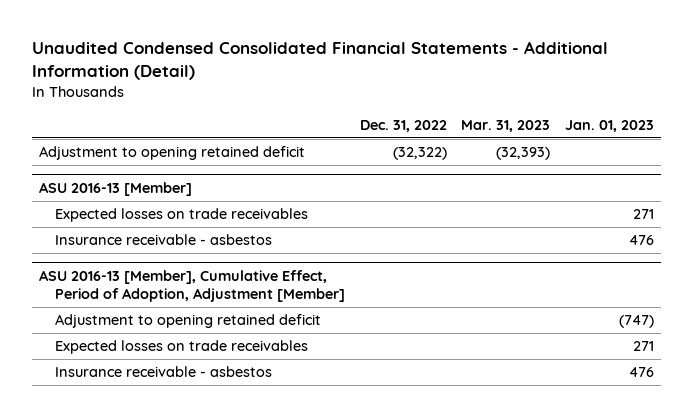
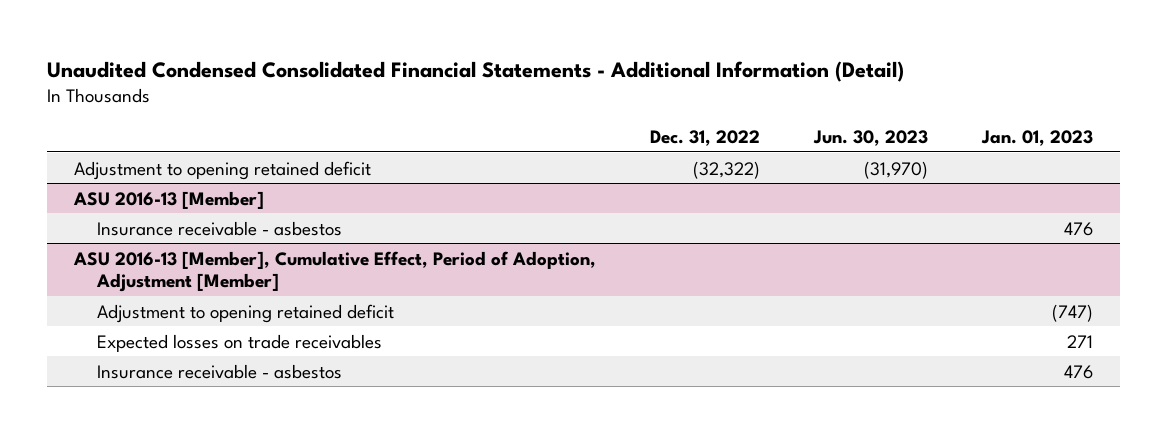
[461,119,551,132] Mar. 31, 2023 -> none
none -> [813,129,929,146] Jun. 30, 2023
[54,208,308,223] Expected losses on trade receivables -> none

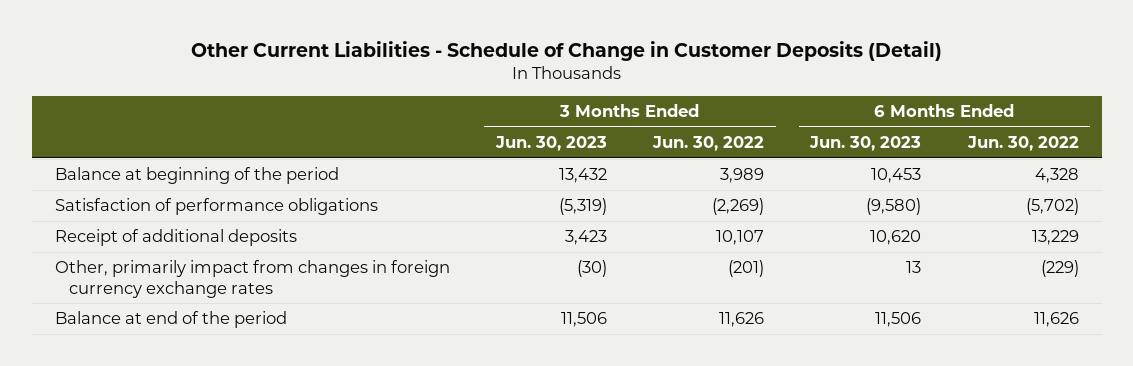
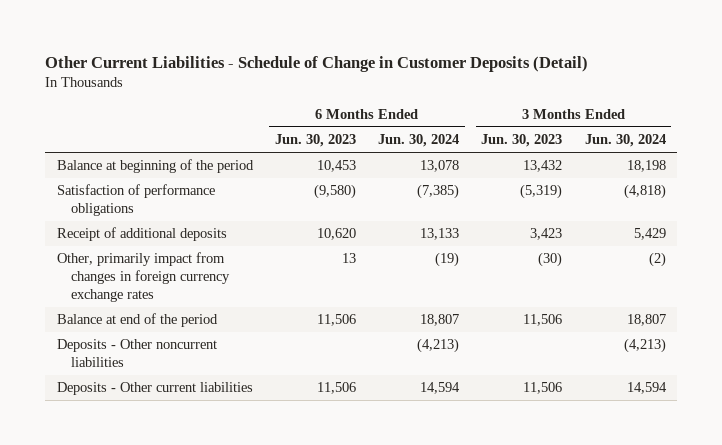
[652,136,765,152] Jun. 30, 2022 -> none
[966,136,1079,152] Jun. 30, 2022 -> none
none -> [378,134,460,148] Jun. 30, 2024
none -> [584,134,666,148] Jun. 30, 2024
none -> [56,339,217,368] Deposits - Other noncurrent liabilities
none -> [56,382,253,396] Deposits - Other current liabilities

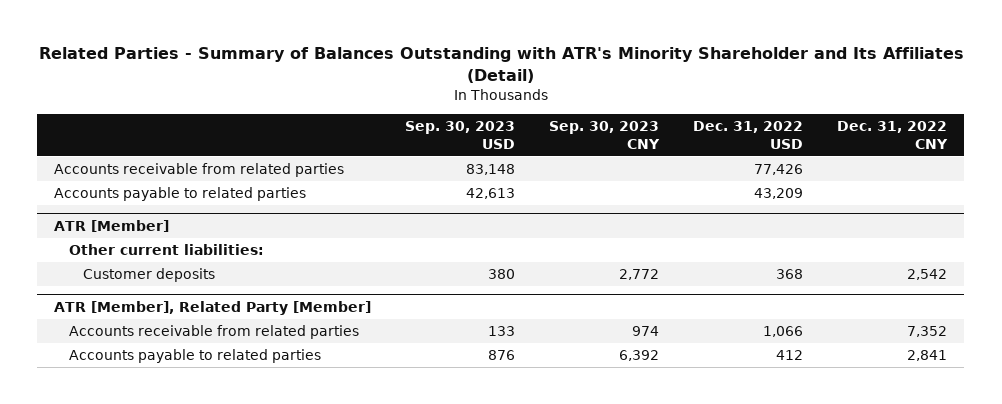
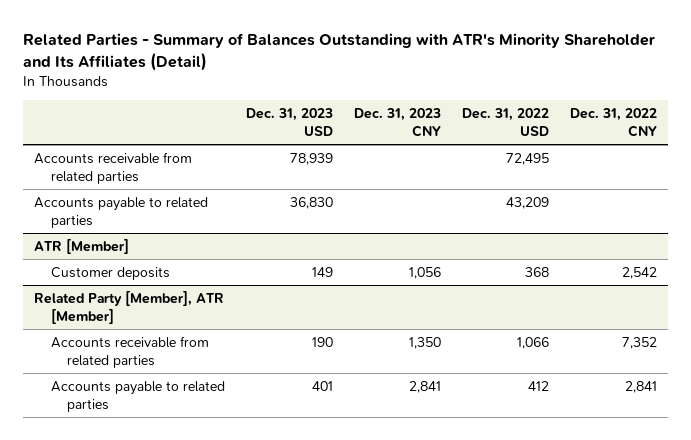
[405,121,516,149] Sep. 30, 2023 USD -> none
[549,121,661,149] Sep. 30, 2023 CNY -> none
none -> [245,107,333,136] Dec. 31, 2023 USD
none -> [353,107,441,137] Dec. 31, 2023 CNY
[754,164,804,176] 77,426 -> [506,152,550,165] 72,495
[68,244,264,256] Other current liabilities: -> none
[54,300,372,315] ATR [Member], Related Party [Member] -> [33,290,224,324] Related Party [Member], ATR [Member]

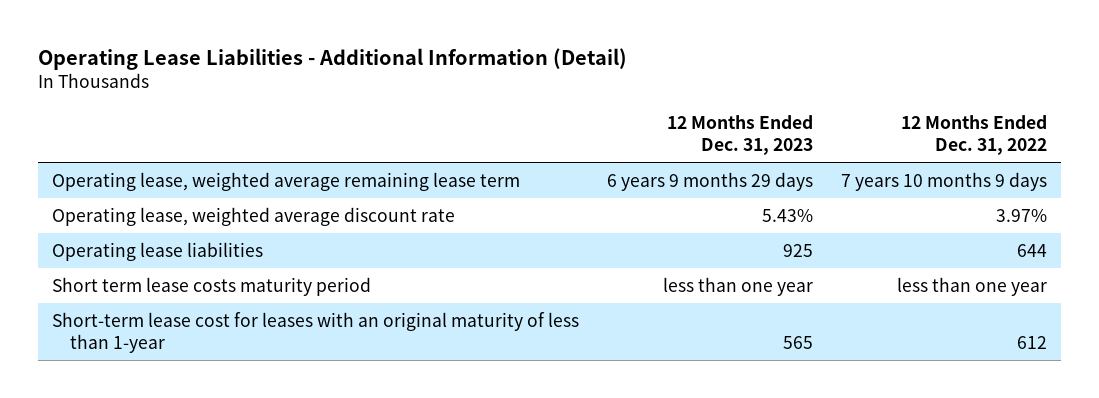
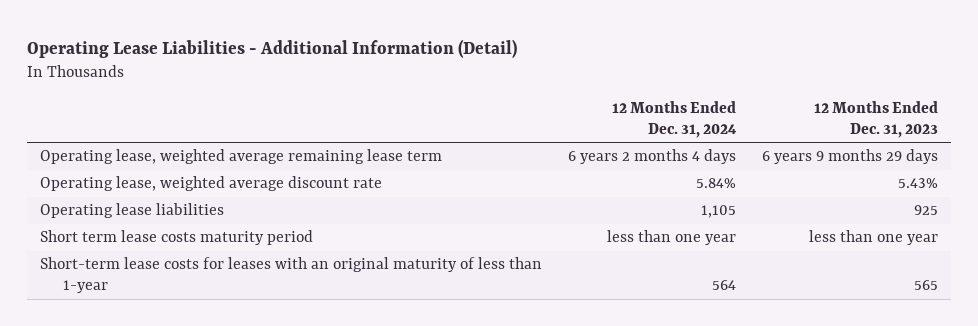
[901,115,1048,155] 12 Months Ended Dec. 31, 2022 -> none
none -> [611,100,737,138] 12 Months Ended Dec. 31, 2024
[51,311,579,353] Short-term lease cost for leases with an original maturity of less than 1-year -> [39,257,542,294] Short-term lease costs for leases with an original maturity of less than 1-year

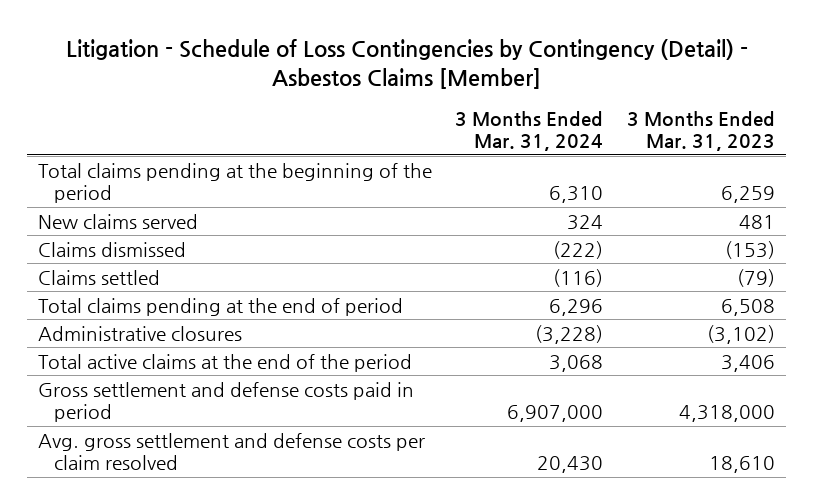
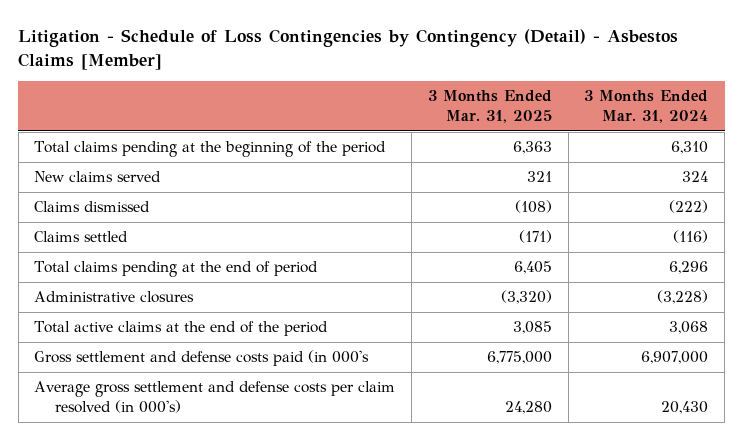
[626,110,775,152] 3 Months Ended Mar. 31, 2023 -> none
none -> [427,90,552,123] 3 Months Ended Mar. 31, 2025
[38,381,415,423] Gross settlement and defense costs paid in period -> [34,350,370,367] Gross settlement and defense costs paid (in 000's
[38,432,426,471] Avg. gross settlement and defense costs per claim resolved -> [34,381,396,413] Average gross settlement and defense costs per claim resolved (in 000's)

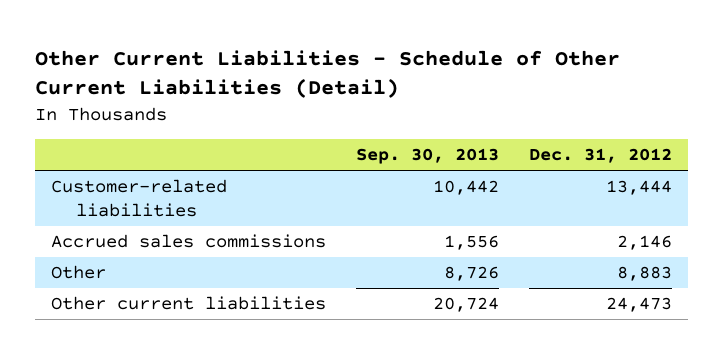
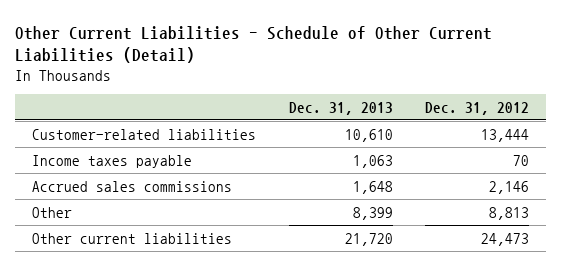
[356,148,500,165] Sep. 30, 2013 -> none
none -> [288,101,393,115] Dec. 31, 2013
none -> [31,154,192,168] Income taxes payable
[617,266,673,282] 8,883 -> [489,206,530,220] 8,813

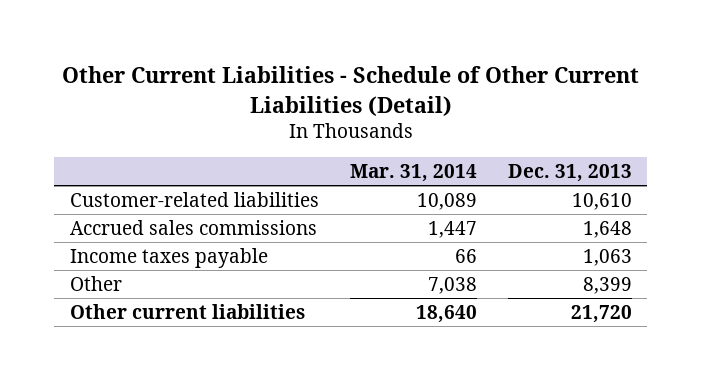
[425,101,530,115] Dec. 31, 2012 -> none
none -> [349,163,477,182] Mar. 31, 2014
[31,154,192,168] Income taxes payable -> [69,247,268,268] Income taxes payable

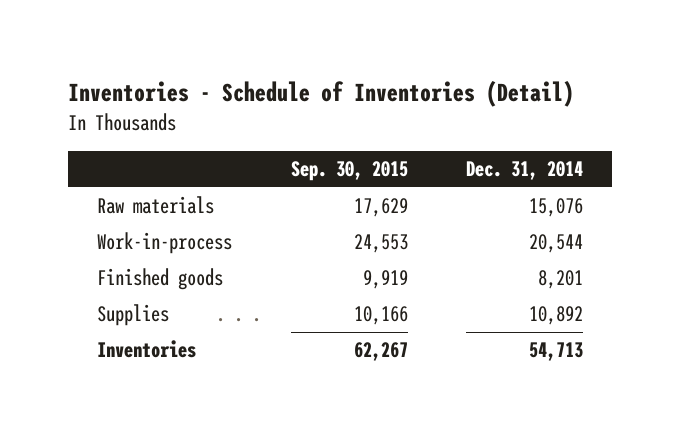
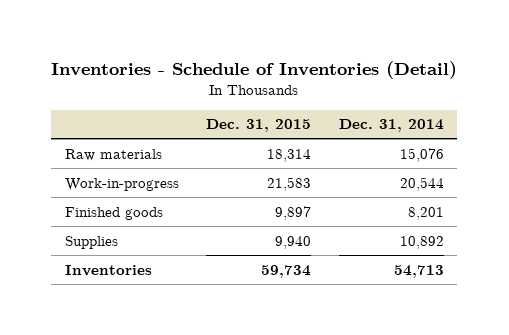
[290,161,408,182] Sep. 30, 2015 -> none
none -> [206,119,312,133] Dec. 31, 2015
[97,232,233,255] Work-in-process -> [64,177,179,191] Work-in-progress

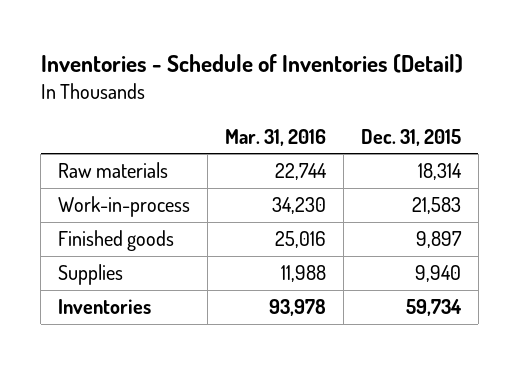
[338,119,444,133] Dec. 31, 2014 -> none
none -> [225,128,327,146] Mar. 31, 2016
[64,177,179,191] Work-in-progress -> [58,196,191,218] Work-in-process

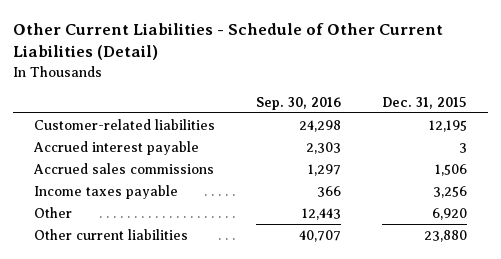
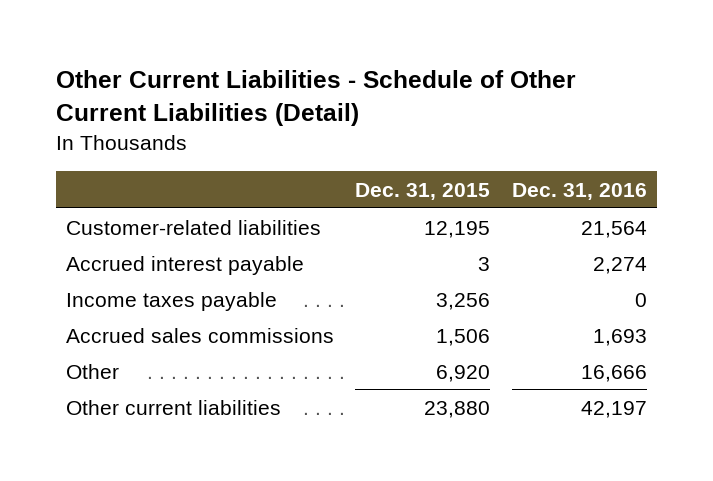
[255,96,341,110] Sep. 30, 2016 -> none
none -> [511,182,647,200] Dec. 31, 2016
[32,162,214,174] Accrued sales commissions -> [66,327,335,343] Accrued sales commissions

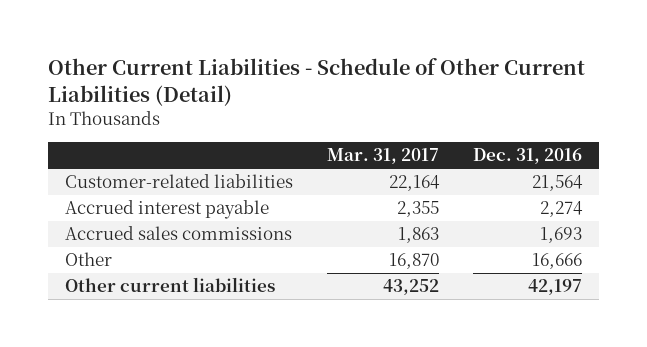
[355,182,491,200] Dec. 31, 2015 -> none
none -> [327,148,440,165] Mar. 31, 2017
[66,291,278,311] Income taxes payable -> none

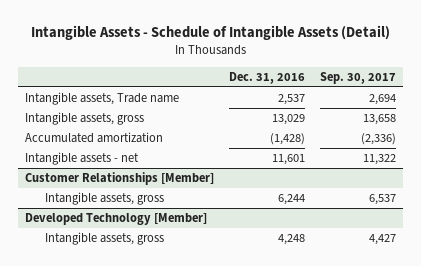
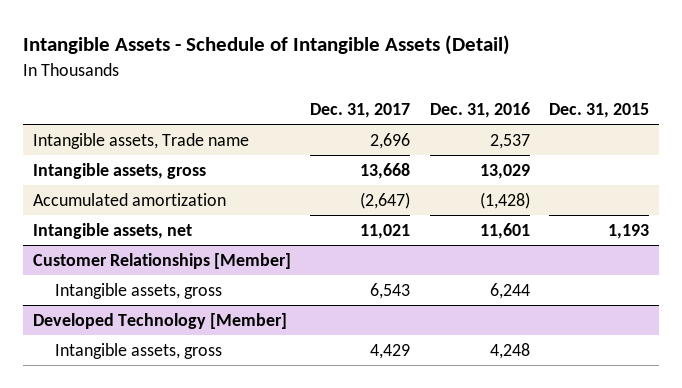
[320,71,397,84] Sep. 30, 2017 -> none
none -> [310,102,411,118] Dec. 31, 2017
none -> [549,102,650,118] Dec. 31, 2015
[25,152,140,166] Intangible assets - net -> [33,223,193,240] Intangible assets, net

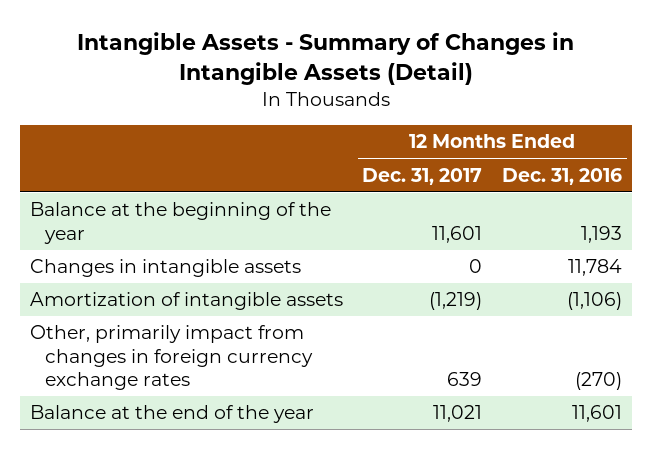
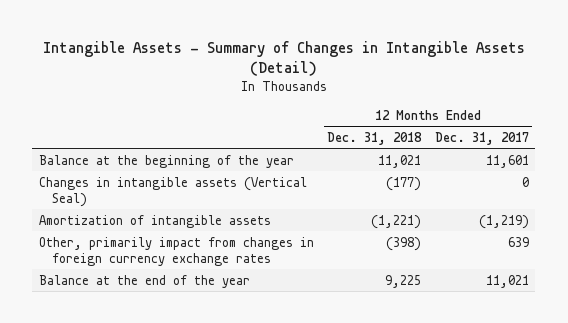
[502,167,623,185] Dec. 31, 2016 -> none
none -> [327,131,423,145] Dec. 31, 2018
[29,259,301,278] Changes in intangible assets -> [39,176,308,207] Changes in intangible assets (Vertical Seal)

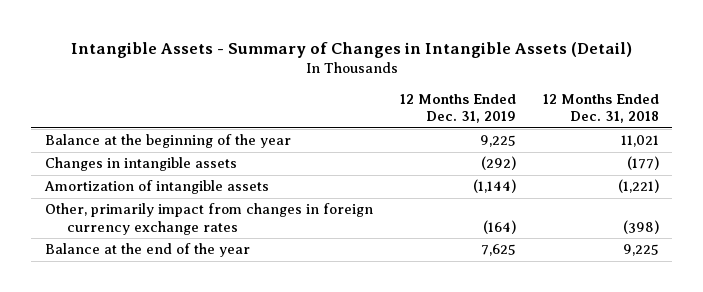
[434,131,529,145] Dec. 31, 2017 -> none
none -> [399,94,516,124] 12 Months Ended Dec. 31, 2019
[39,176,308,207] Changes in intangible assets (Vertical Seal) -> [44,157,237,172] Changes in intangible assets

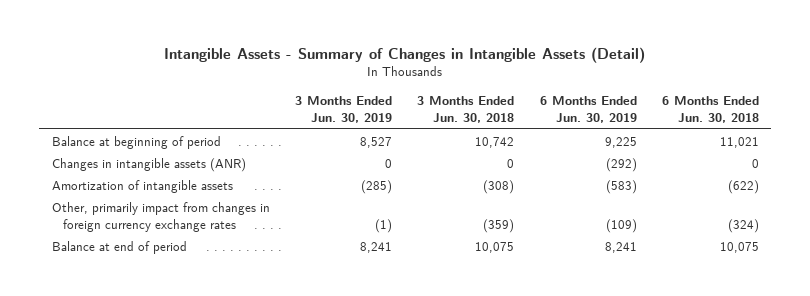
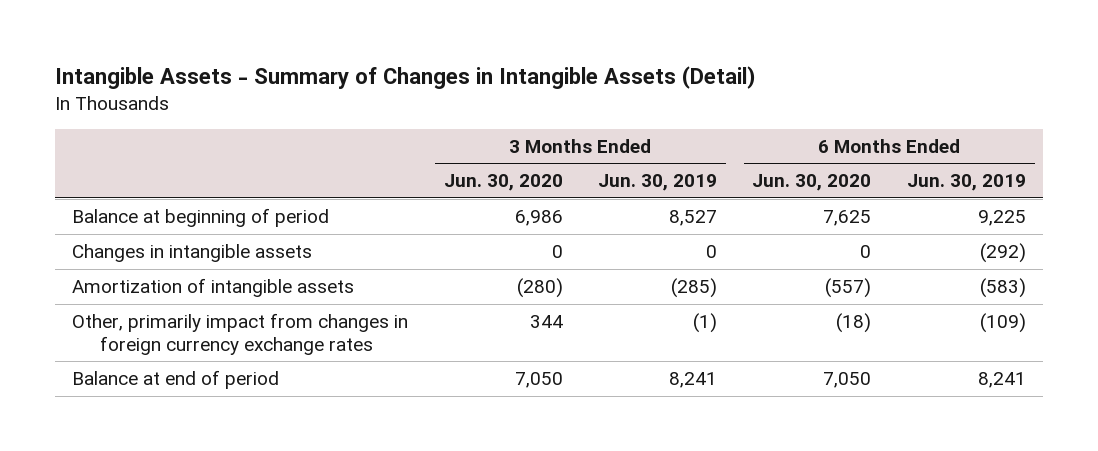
[417,96,515,123] 3 Months Ended Jun. 30, 2018 -> none
[661,96,759,123] 6 Months Ended Jun. 30, 2018 -> none
none -> [443,174,563,192] Jun. 30, 2020
none -> [752,174,872,192] Jun. 30, 2020
[51,157,246,172] Changes in intangible assets (ANR) -> [72,243,313,262] Changes in intangible assets

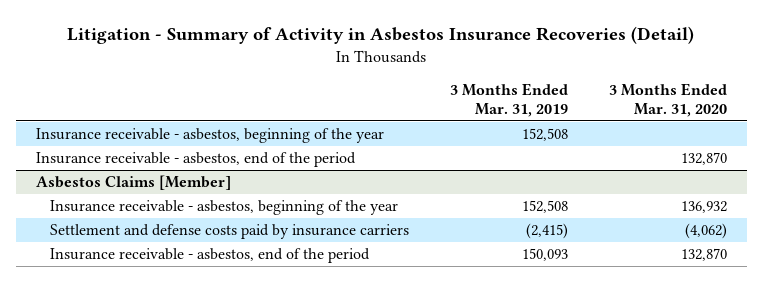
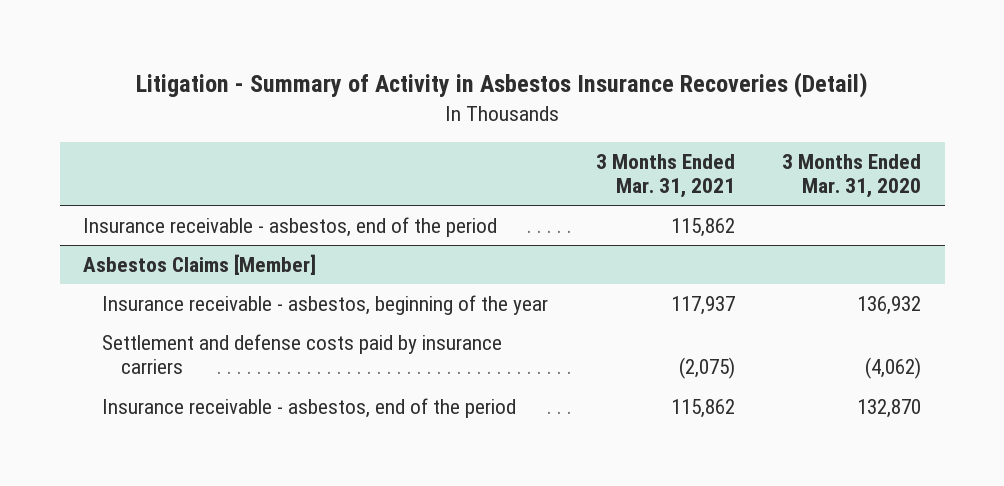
[449,82,568,117] 3 Months Ended Mar. 31, 2019 -> none
none -> [595,153,735,198] 3 Months Ended Mar. 31, 2021
[35,152,356,168] Insurance receivable - asbestos, end of the period -> none
[35,128,384,144] Insurance receivable - asbestos, beginning of the year -> [83,217,498,238] Insurance receivable - asbestos, end of the period

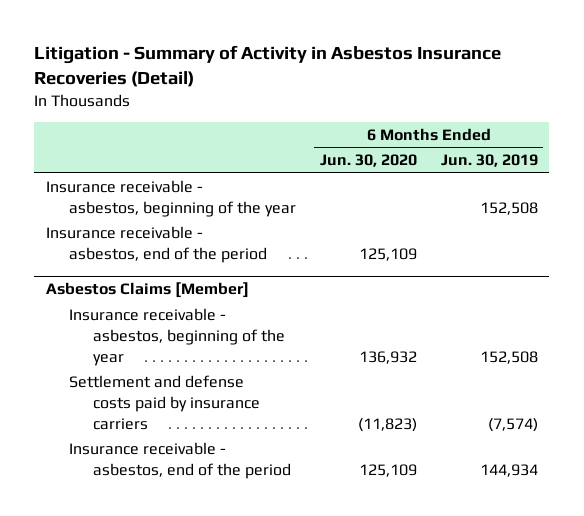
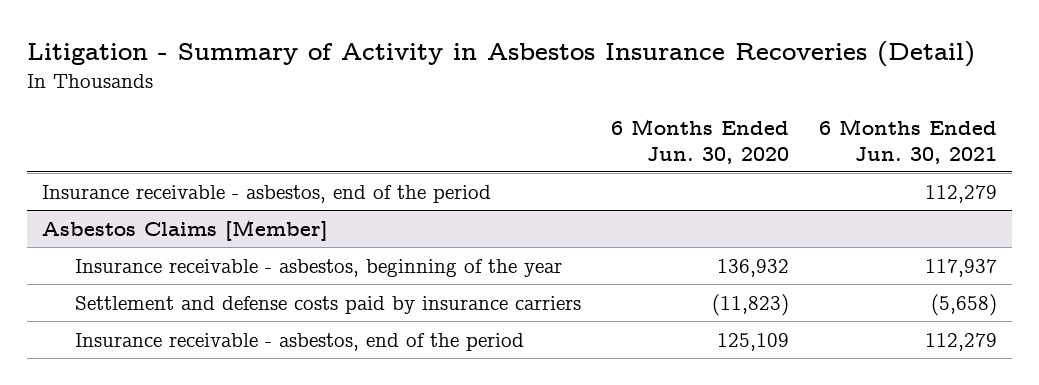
[440,154,538,168] Jun. 30, 2019 -> none
none -> [818,119,997,164] 6 Months Ended Jun. 30, 2021
[46,225,268,263] Insurance receivable - asbestos, end of the period -> none
[46,179,297,217] Insurance receivable - asbestos, beginning of the year -> [41,184,491,203] Insurance receivable - asbestos, end of the period

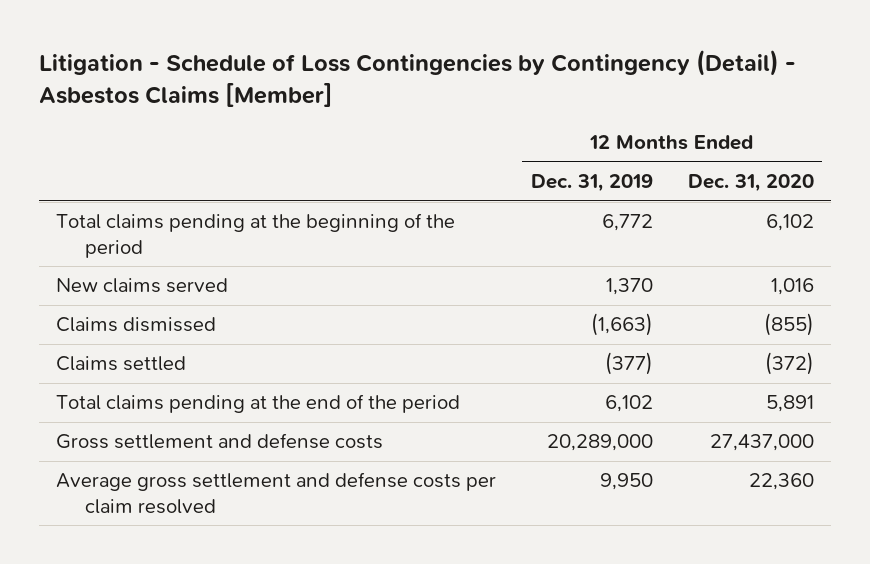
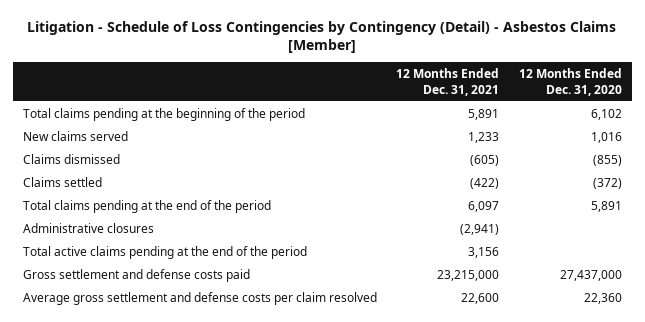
[531,174,654,193] Dec. 31, 2019 -> none
none -> [396,68,500,96] 12 Months Ended Dec. 31, 2021
none -> [22,222,154,233] Administrative closures
none -> [22,245,307,259] Total active claims pending at the end of the period
[56,433,384,450] Gross settlement and defense costs -> [22,268,250,282] Gross settlement and defense costs paid

